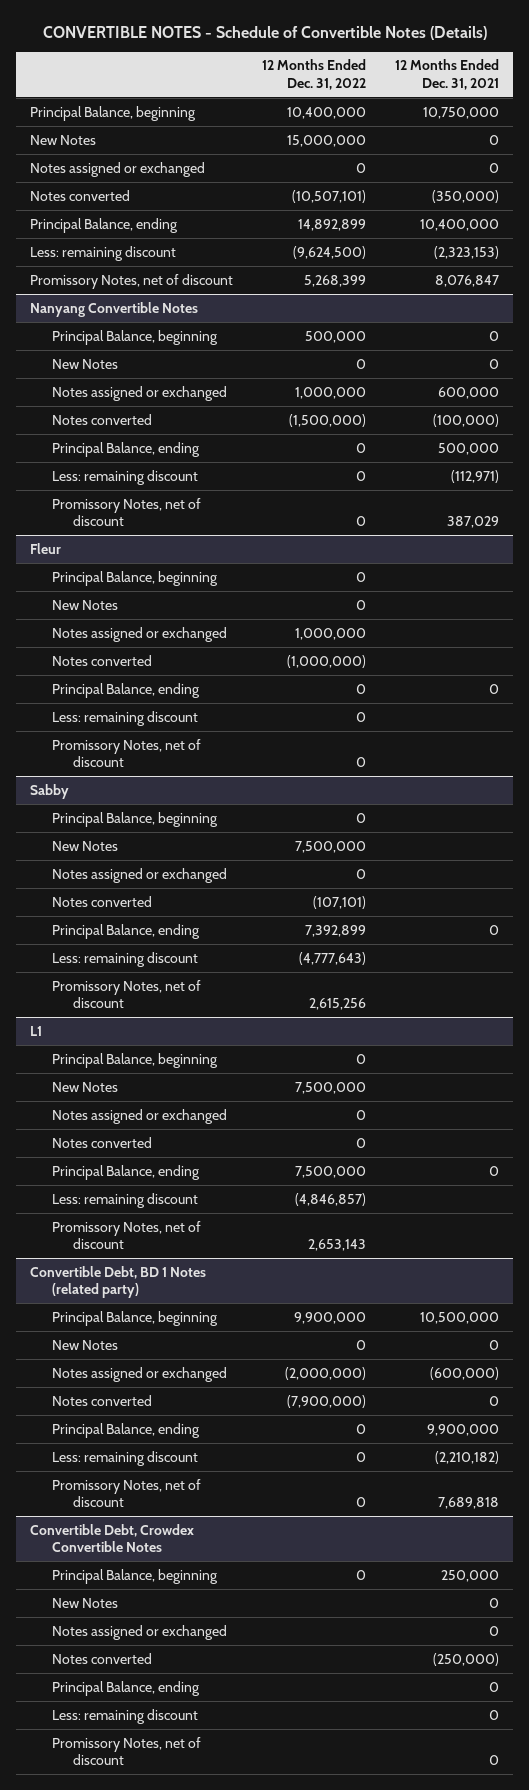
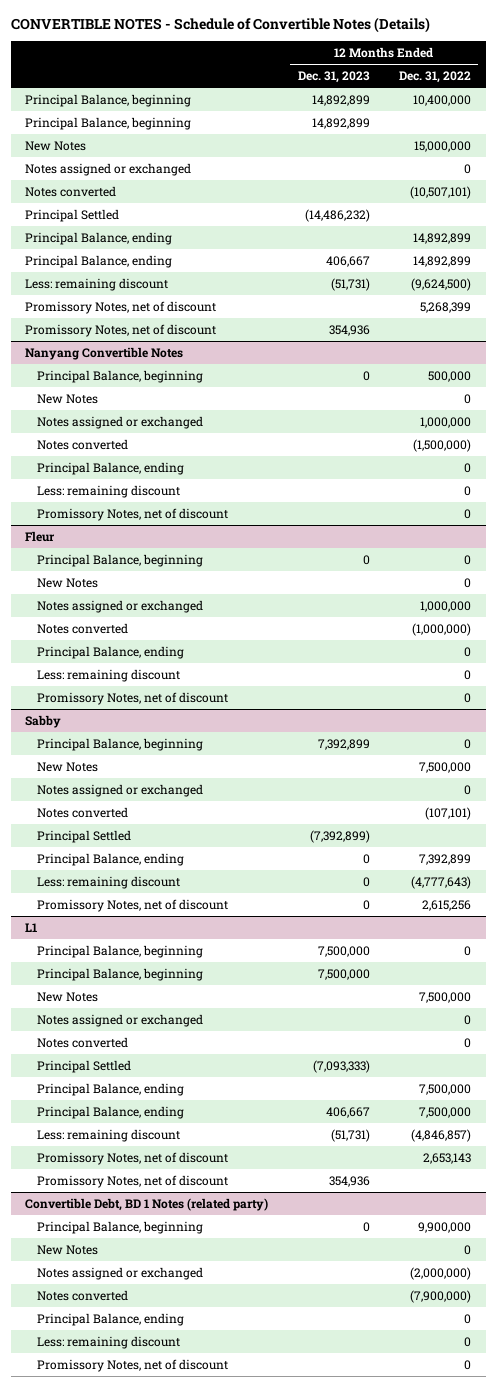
[394,59,499,91] 12 Months Ended Dec. 31, 2021 -> none
none -> [297,71,370,84] Dec. 31, 2023
none -> [25,116,192,130] Principal Balance, beginning
none -> [25,208,120,222] Principal Settled
none -> [25,254,173,268] Principal Balance, ending
none -> [25,323,217,337] Promissory Notes, net of discount
none -> [36,829,131,843] Principal Settled
none -> [36,967,203,981] Principal Balance, beginning
none -> [36,1059,131,1073] Principal Settled
none -> [36,1105,184,1119] Principal Balance, ending
none -> [36,1174,228,1188] Promissory Notes, net of discount
[30,1523,195,1553] Convertible Debt, Crowdex Convertible Notes -> none
[51,1568,218,1584] Principal Balance, beginning -> none
[51,1597,118,1608] New Notes -> none
[51,1624,227,1640] Notes assigned or exchanged -> none
[51,1652,152,1664] Notes converted -> none
[51,1680,200,1696] Principal Balance, ending -> none
[51,1708,198,1724] Less: remaining discount -> none
[51,1736,201,1766] Promissory Notes, net of discount -> none

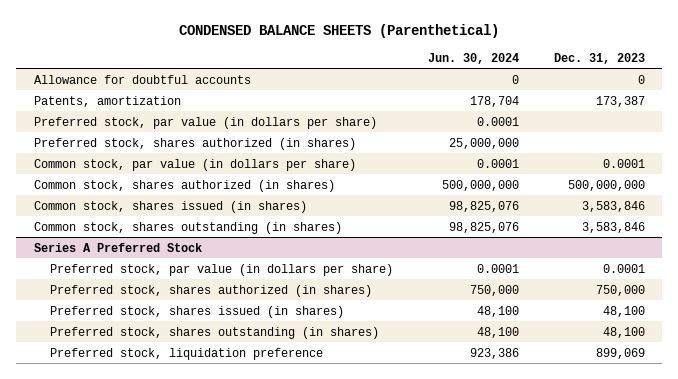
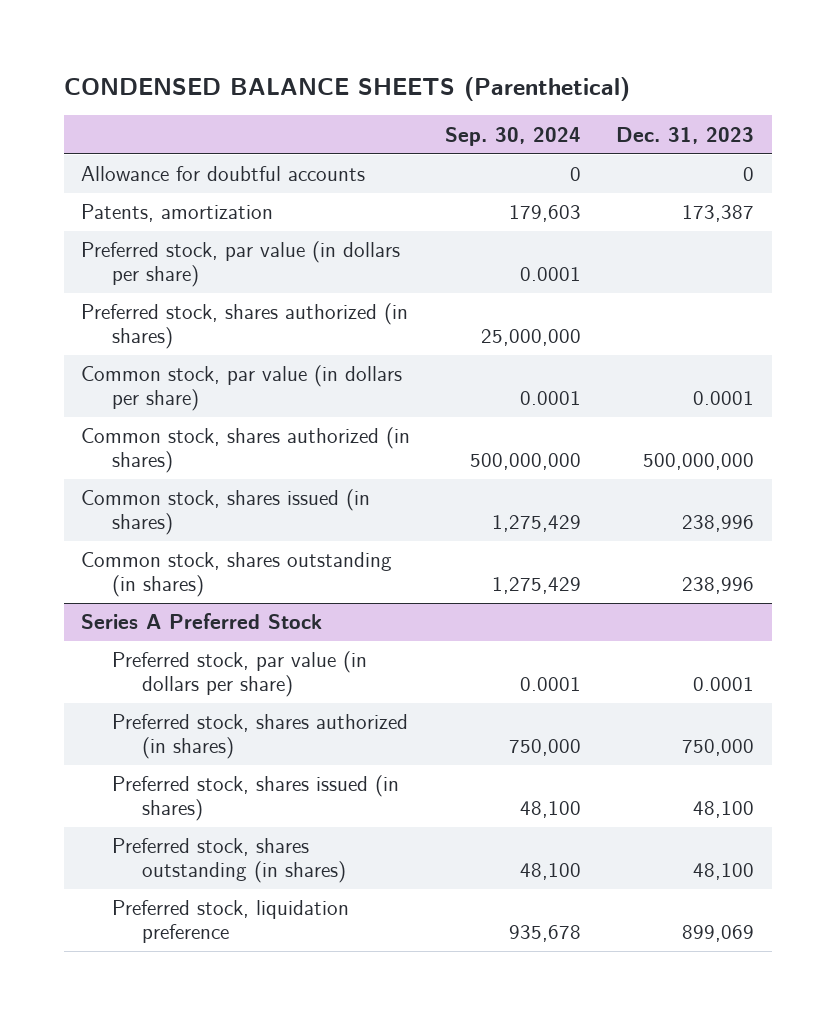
[427,52,519,64] Jun. 30, 2024 -> none
none -> [445,126,582,146] Sep. 30, 2024
[581,200,645,212] 3,583,846 -> [682,515,755,533] 238,996
[581,221,645,233] 3,583,846 -> [682,577,755,595] 238,996

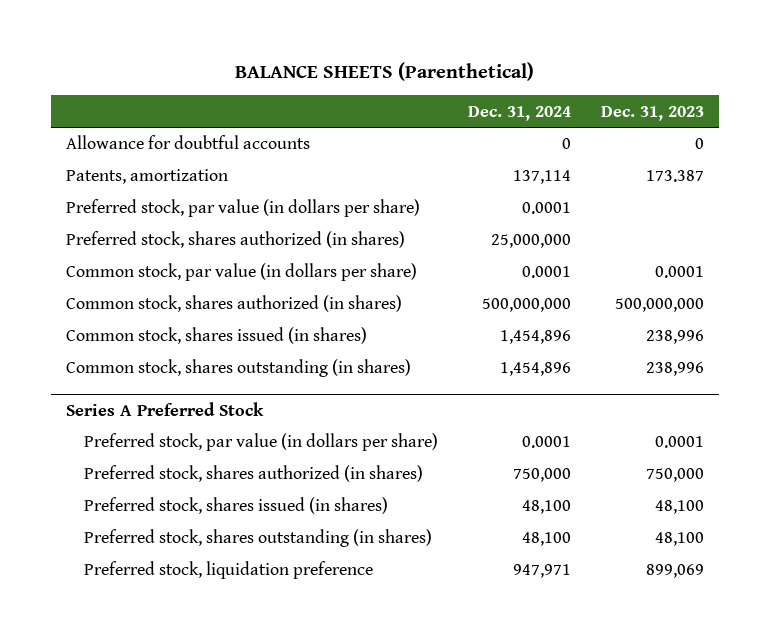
[63,77,630,102] CONDENSED BALANCE SHEETS (Parenthetical) -> [234,62,534,82] BALANCE SHEETS (Parenthetical)
[445,126,582,146] Sep. 30, 2024 -> none
none -> [467,105,571,121] Dec. 31, 2024
[682,205,755,223] 173,387 -> [645,170,704,183] 173.387

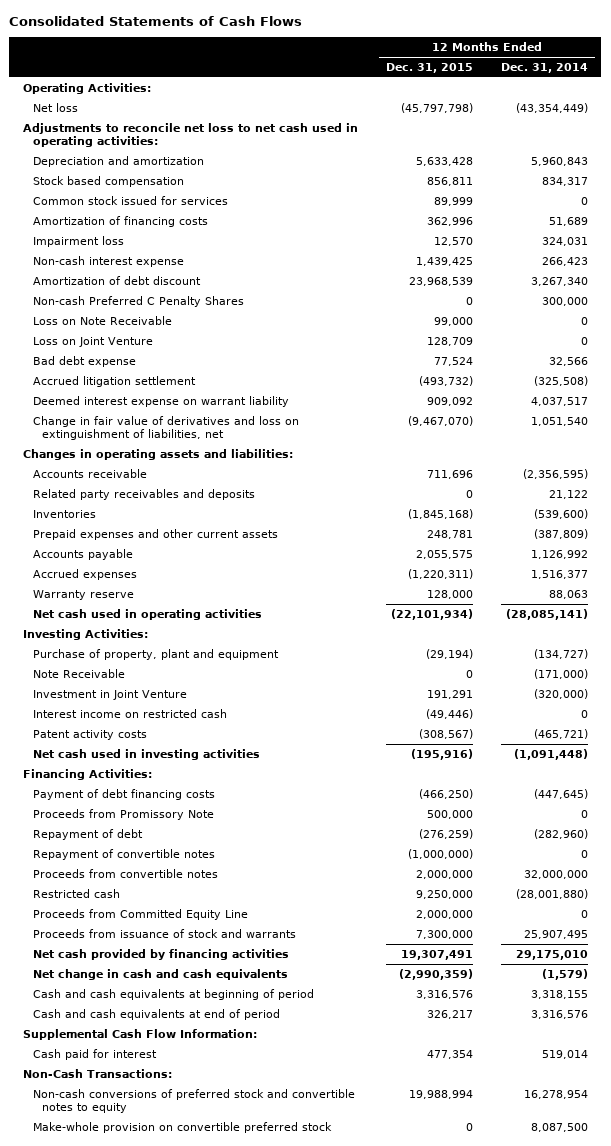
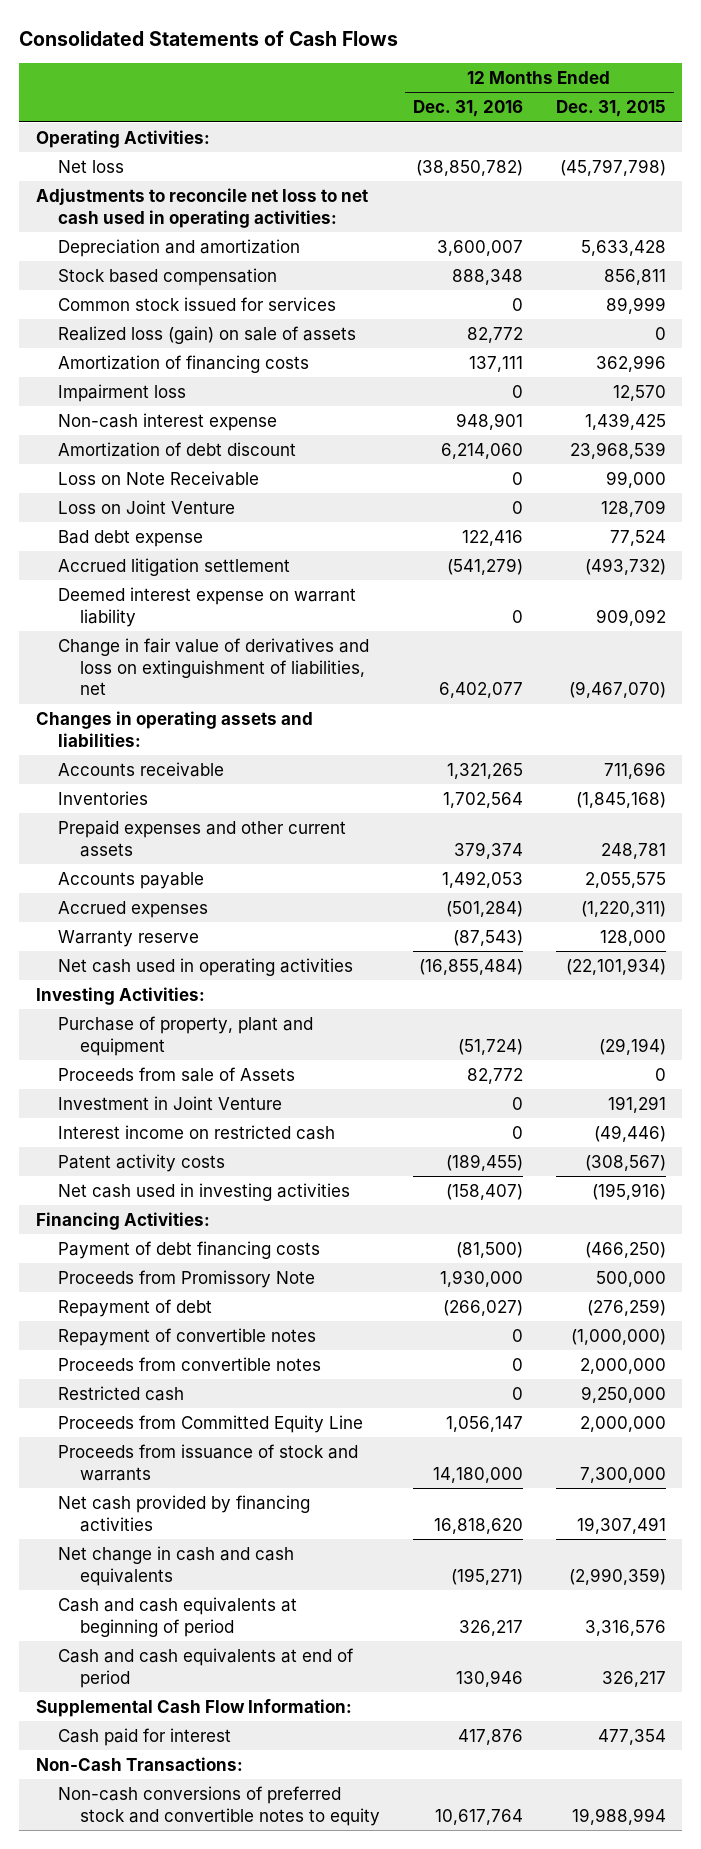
[500,62,588,73] Dec. 31, 2014 -> none
none -> [412,100,523,118] Dec. 31, 2016
none -> [58,325,357,344] Realized loss (gain) on sale of assets
[32,295,244,307] Non-cash Preferred C Penalty Shares -> none
[32,488,255,500] Related party receivables and deposits -> none
[32,668,125,678] Note Receivable -> none
none -> [58,1066,296,1082] Proceeds from sale of Assets
[32,1121,332,1133] Make-whole provision on convertible preferred stock -> none

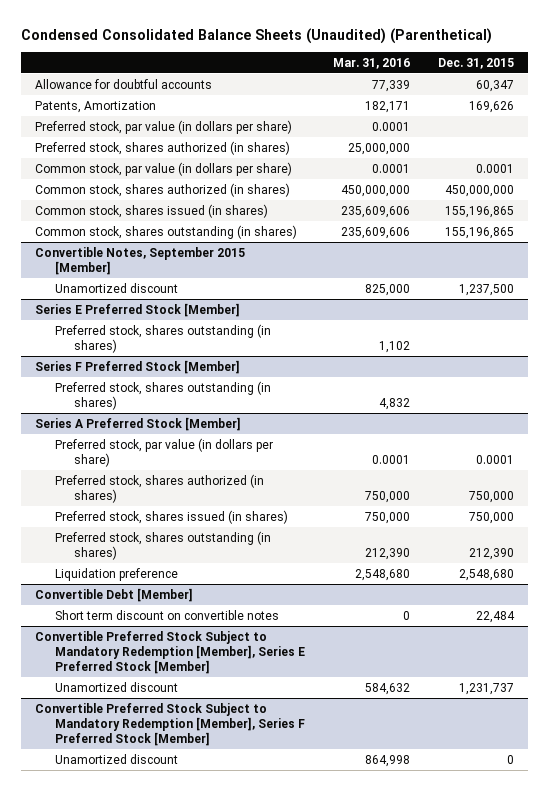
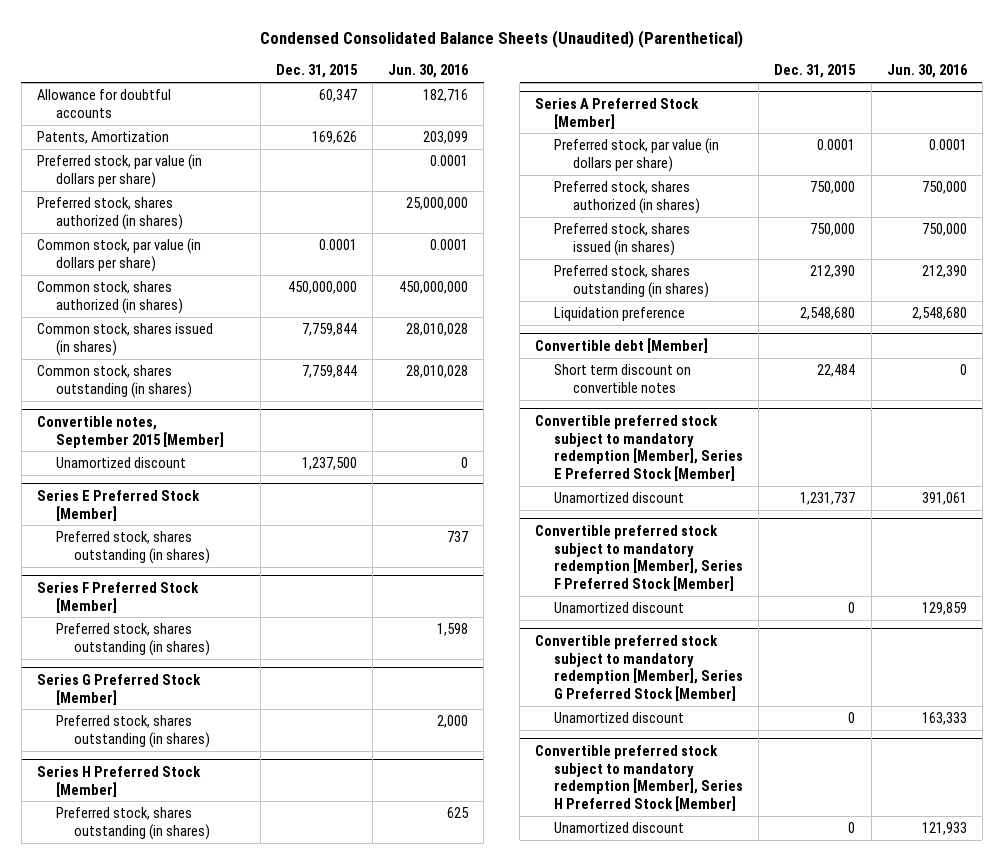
[332,57,410,69] Mar. 31, 2016 -> none
none -> [388,64,470,79] Jun. 30, 2016
[445,205,515,218] 155,196,865 -> [301,323,357,337] 7,759,844
[445,226,515,239] 155,196,865 -> [301,365,357,379] 7,759,844
[35,246,246,275] Convertible Notes, September 2015 [Member] -> [36,415,224,448] Convertible notes, September 2015 [Member]
none -> [36,673,201,705] Series G Preferred Stock [Member]
none -> [55,715,211,748] Preferred stock, shares outstanding (in shares)
none -> [36,765,201,797] Series H Preferred Stock [Member]
none -> [55,807,211,840] Preferred stock, shares outstanding (in shares)
[35,587,194,602] Convertible Debt [Member] -> [535,337,709,353] Convertible debt [Member]
[35,630,305,674] Convertible Preferred Stock Subject to Mandatory Redemption [Member], Series E Preferred Stock [Member] -> [535,414,744,481] Convertible preferred stock subject to mandatory redemption [Member], Series E Preferred Stock [Member]
[35,702,305,746] Convertible Preferred Stock Subject to Mandatory Redemption [Member], Series F Preferred Stock [Member] -> [535,524,744,591] Convertible preferred stock subject to mandatory redemption [Member], Series F Preferred Stock [Member]
none -> [535,634,744,701] Convertible preferred stock subject to mandatory redemption [Member], Series G Preferred Stock [Member]
none -> [554,712,685,724] Unamortized discount
none -> [535,744,744,811] Convertible preferred stock subject to mandatory redemption [Member], Series H Preferred Stock [Member]
none -> [554,822,685,834] Unamortized discount

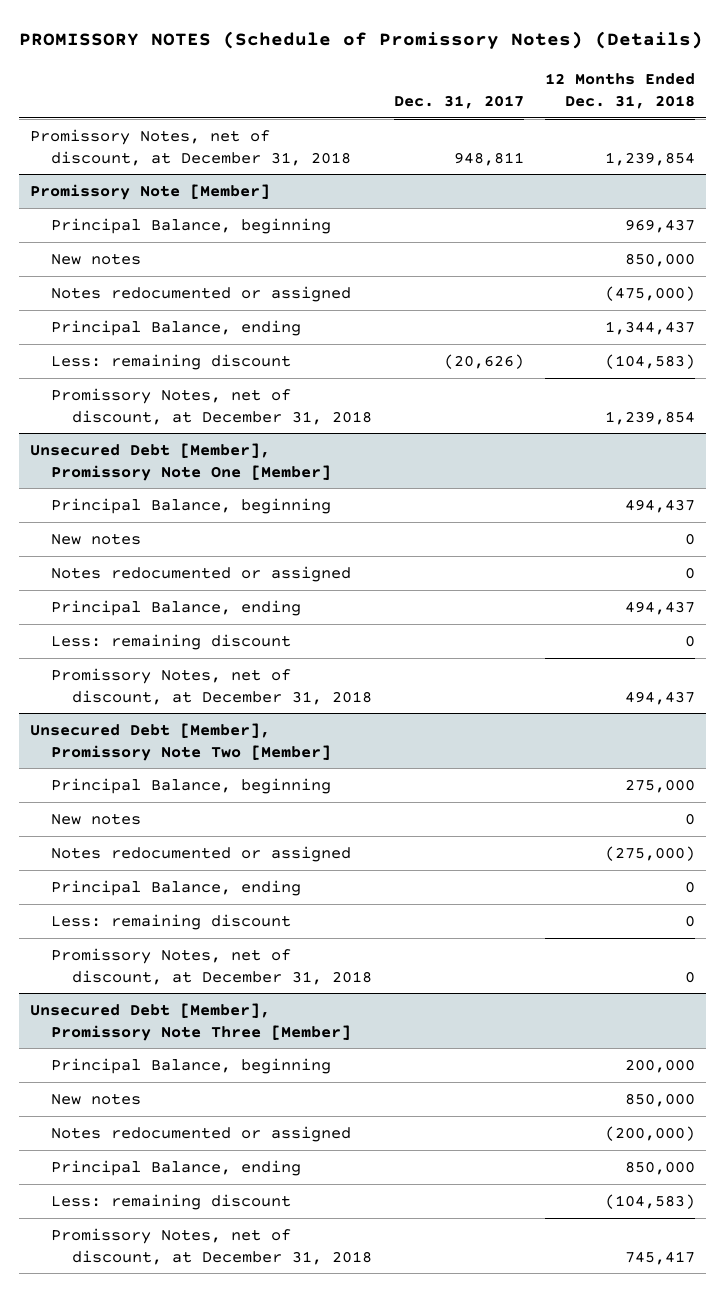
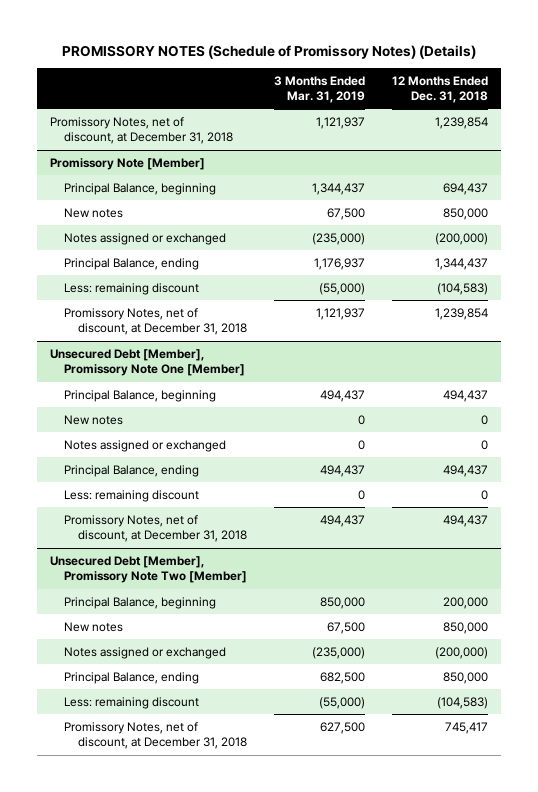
[393,95,524,110] Dec. 31, 2017 -> none
none -> [274,75,366,104] 3 Months Ended Mar. 31, 2019
[625,218,696,233] 969,437 -> [442,182,488,195] 694,437
[50,285,351,302] Notes redocumented or assigned -> [64,232,227,245] Notes assigned or exchanged
[605,285,696,301] (475,000) -> [434,232,488,245] (200,000)
[50,565,351,582] Notes redocumented or assigned -> [64,439,227,452] Notes assigned or exchanged
[50,777,331,794] Principal Balance, beginning -> none
[50,812,141,825] New notes -> none
[50,845,351,862] Notes redocumented or assigned -> none
[50,879,301,896] Principal Balance, ending -> none
[50,913,291,930] Less: remaining discount -> none
[50,947,373,985] Promissory Notes, net of discount, at December 31, 2018 -> none
[29,1002,351,1041] Unsecured Debt [Member], Promissory Note Three [Member] -> none
[50,1125,351,1142] Notes redocumented or assigned -> [64,646,227,659] Notes assigned or exchanged

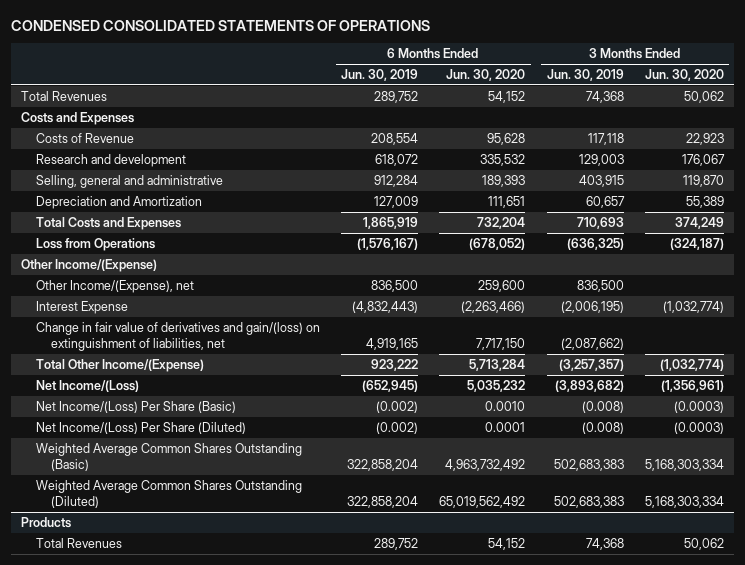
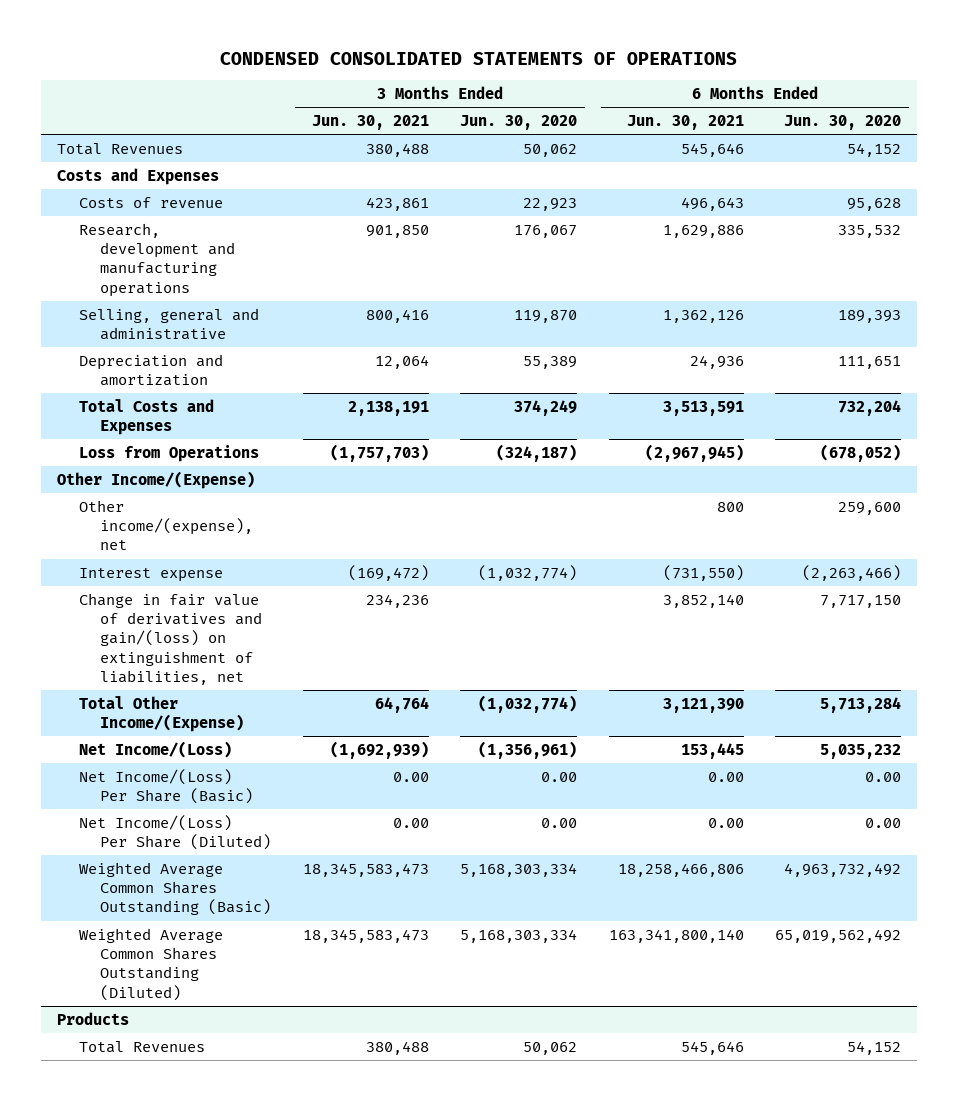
[341,69,419,82] Jun. 30, 2019 -> none
[546,69,624,82] Jun. 30, 2019 -> none
none -> [311,114,429,130] Jun. 30, 2021
none -> [626,114,744,130] Jun. 30, 2021
[36,133,135,144] Costs of Revenue -> [78,196,223,208] Costs of revenue
[36,154,187,168] Research and development -> [78,222,236,297] Research, development and manufacturing operations
[36,196,203,210] Depreciation and Amortization -> [78,353,223,387] Depreciation and amortization
[36,280,195,294] Other Income/(Expense), net -> [78,499,254,551] Other income/(expense), net
[36,301,129,315] Interest Expense -> [78,567,223,582] Interest expense
[485,401,526,412] 0.0010 -> [865,771,902,782] 0.00
[673,401,724,414] (0.0003) -> [541,771,578,782] 0.00
[485,422,526,433] 0.0001 -> [865,817,902,828] 0.00
[673,422,724,435] (0.0003) -> [541,817,578,828] 0.00

